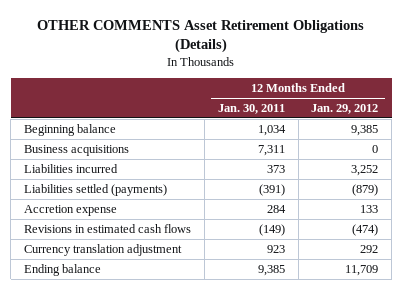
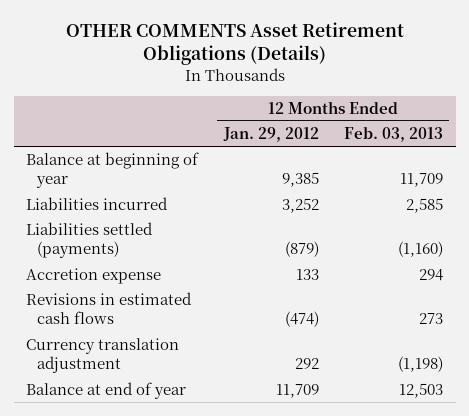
[217,104,285,115] Jan. 30, 2011 -> none
none -> [344,127,444,143] Feb. 03, 2013
[23,144,129,156] Business acquisitions -> none
[23,123,116,136] Beginning balance -> [26,152,200,189] Balance at beginning of year
[23,263,101,276] Ending balance -> [26,382,187,400] Balance at end of year

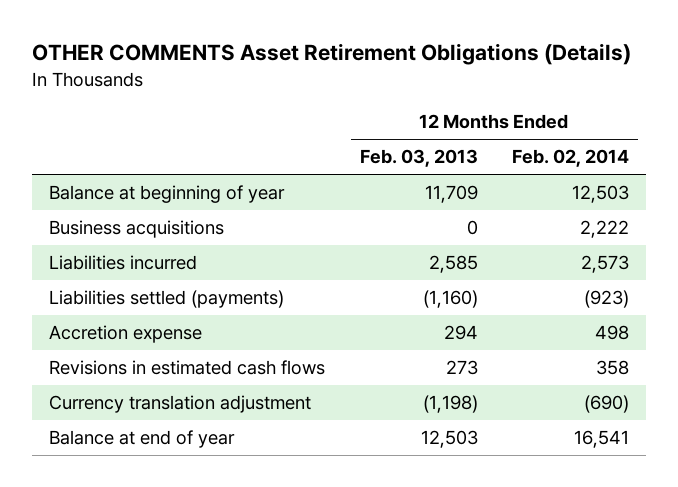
[222,127,319,143] Jan. 29, 2012 -> none
none -> [512,149,630,168] Feb. 02, 2014
none -> [48,220,224,239] Business acquisitions

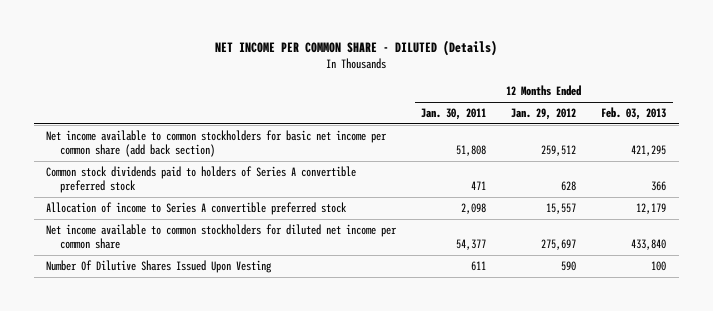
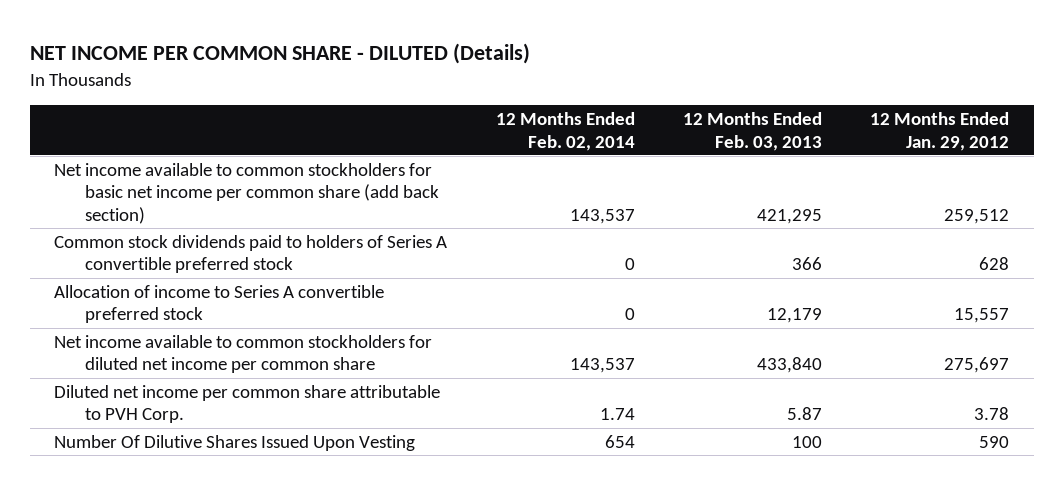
[421,108,487,121] Jan. 30, 2011 -> none
none -> [495,112,635,151] 12 Months Ended Feb. 02, 2014
none -> [54,384,441,424] Diluted net income per common share attributable to PVH Corp.

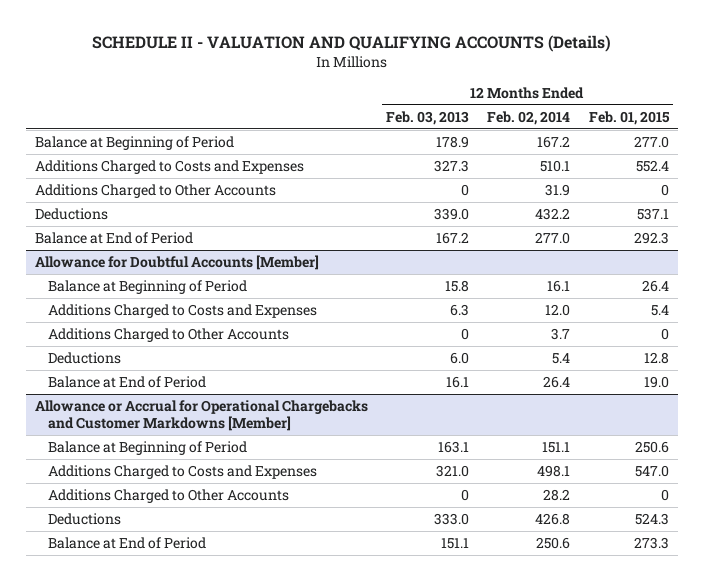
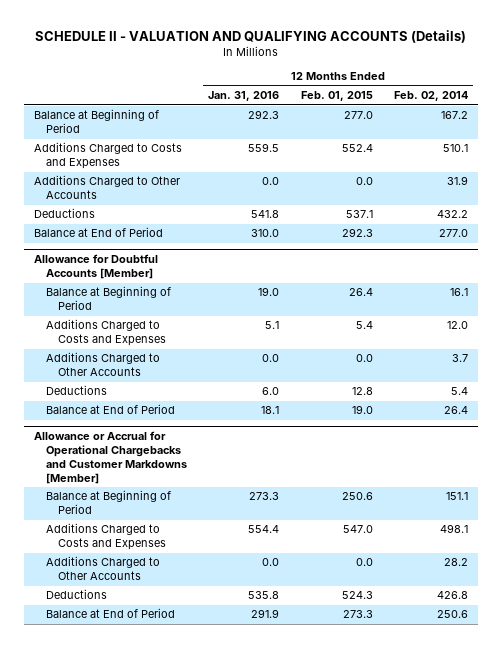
[386,110,470,125] Feb. 03, 2013 -> none
none -> [208,91,280,102] Jan. 31, 2016
[660,184,669,197] 0 -> [355,177,373,186] 0.0
[660,328,669,341] 0 -> [355,354,373,363] 0.0
[660,489,669,502] 0 -> [355,558,373,567] 0.0

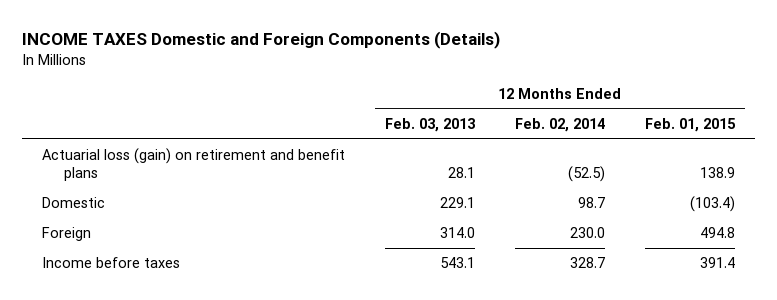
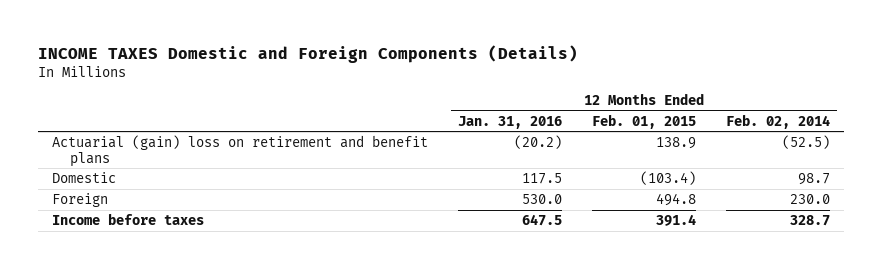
[384,118,475,133] Feb. 03, 2013 -> none
none -> [458,115,563,129] Jan. 31, 2016
[41,148,345,182] Actuarial loss (gain) on retirement and benefit plans -> [52,134,429,167] Actuarial (gain) loss on retirement and benefit plans

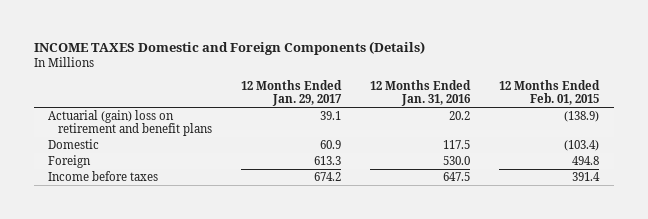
[725,113,830,129] Feb. 02, 2014 -> none
none -> [241,80,343,107] 12 Months Ended Jan. 29, 2017
[514,134,563,149] (20.2) -> [449,111,471,121] 20.2
[655,136,696,149] 138.9 -> [564,111,600,123] (138.9)

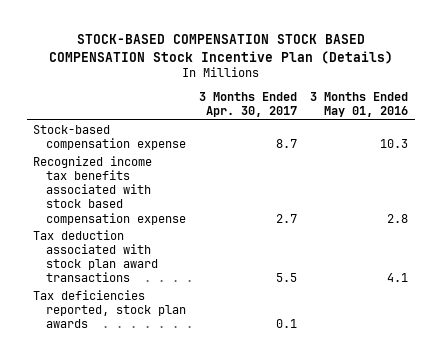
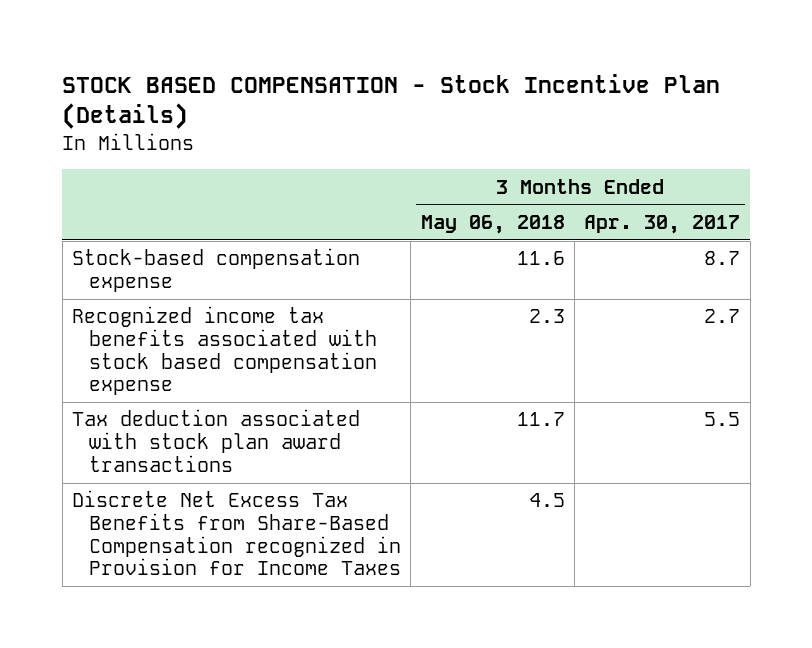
[48,34,393,64] STOCK-BASED COMPENSATION STOCK BASED COMPENSATION Stock Incentive Plan (Details) -> [62,73,721,130] STOCK BASED COMPENSATION - Stock Incentive Plan (Details)
[310,92,409,118] 3 Months Ended May 01, 2016 -> none
none -> [420,214,565,234] May 06, 2018
[33,289,187,329] Tax deficiencies reported, stock plan awards -> none
none -> [71,490,401,576] Discrete Net Excess Tax Benefits from Share-Based Compensation recognized in Provision for Income Taxes

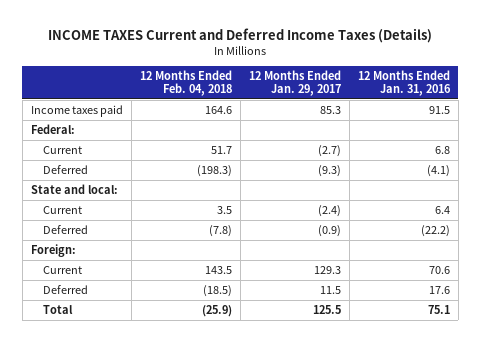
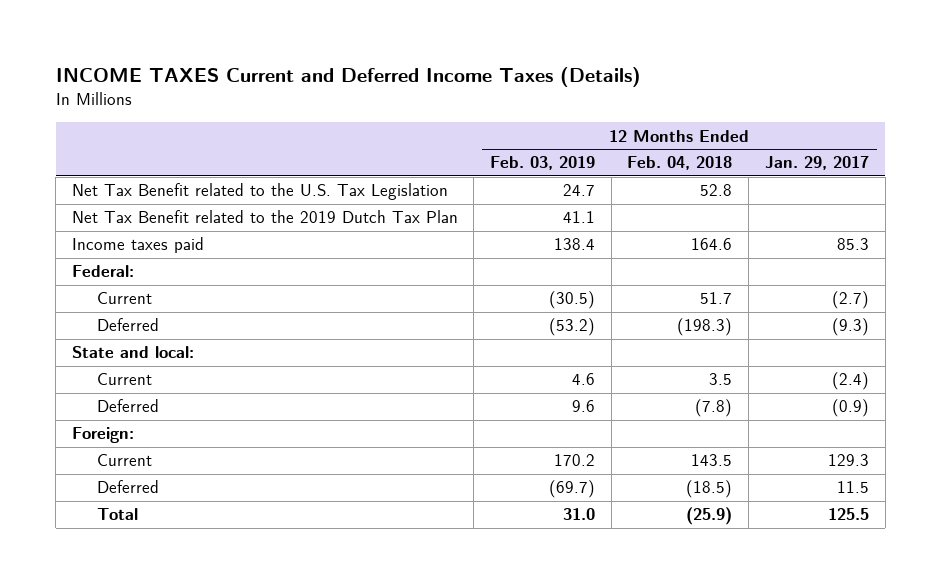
[357,69,451,97] 12 Months Ended Jan. 31, 2016 -> none
none -> [490,156,596,171] Feb. 03, 2019
none -> [71,183,448,201] Net Tax Benefit related to the U.S. Tax Legislation
none -> [71,210,458,224] Net Tax Benefit related to the 2019 Dutch Tax Plan

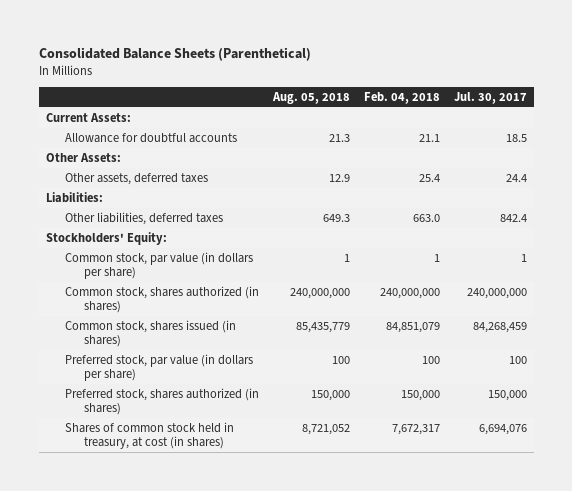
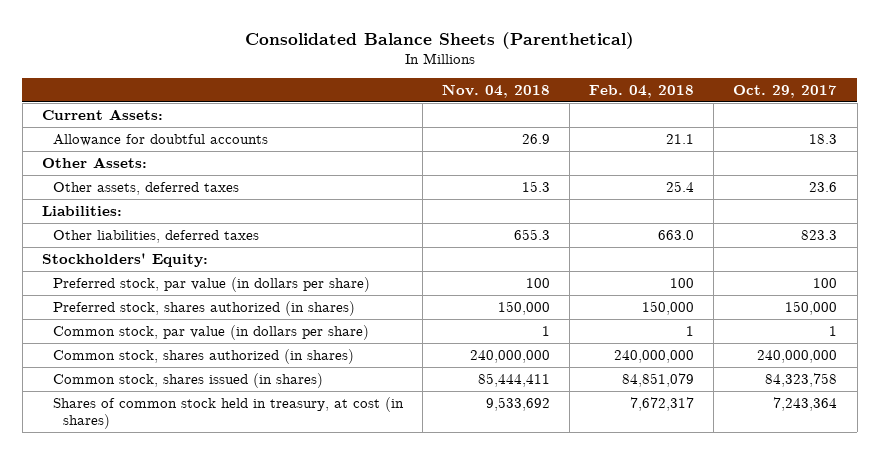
[271,91,350,104] Aug. 05, 2018 -> none
[453,91,527,104] Jul. 30, 2017 -> none
none -> [441,84,550,99] Nov. 04, 2018
none -> [733,85,838,99] Oct. 29, 2017
[64,353,253,382] Preferred stock, par value (in dollars per share) -> [52,276,370,292] Preferred stock, par value (in dollars per share)
[64,387,259,416] Preferred stock, shares authorized (in shares) -> [52,300,355,316] Preferred stock, shares authorized (in shares)

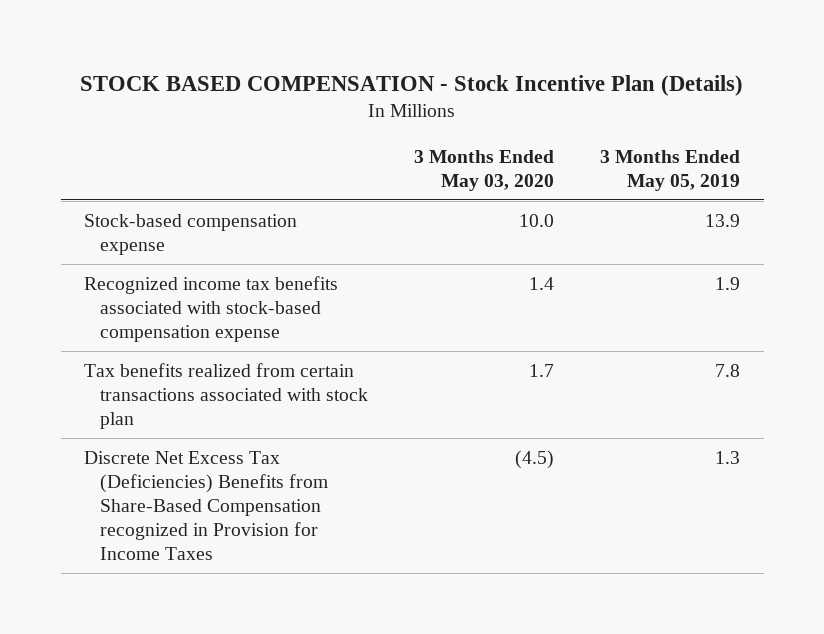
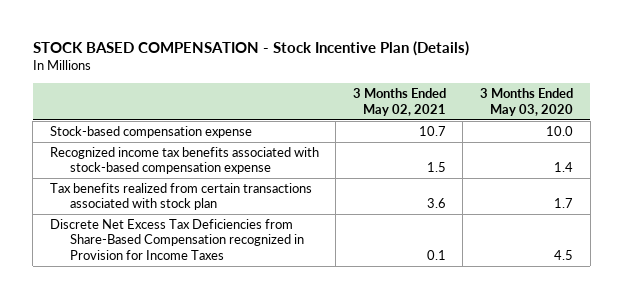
[600,149,741,191] 3 Months Ended May 05, 2019 -> none
none -> [352,88,446,116] 3 Months Ended May 02, 2021
[83,450,328,560] Discrete Net Excess Tax (Deficiencies) Benefits from Share-Based Compensation recognized in Provision for Income Taxes -> [49,219,304,260] Discrete Net Excess Tax Deficiencies from Share-Based Compensation recognized in Provision for Income Taxes
[515,449,555,469] (4.5) -> [554,249,574,260] 4.5

